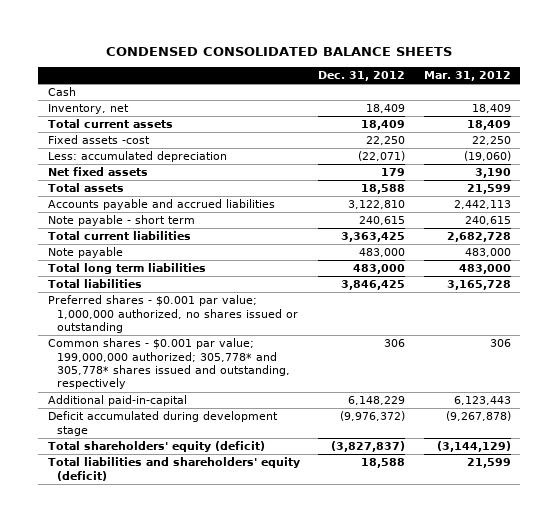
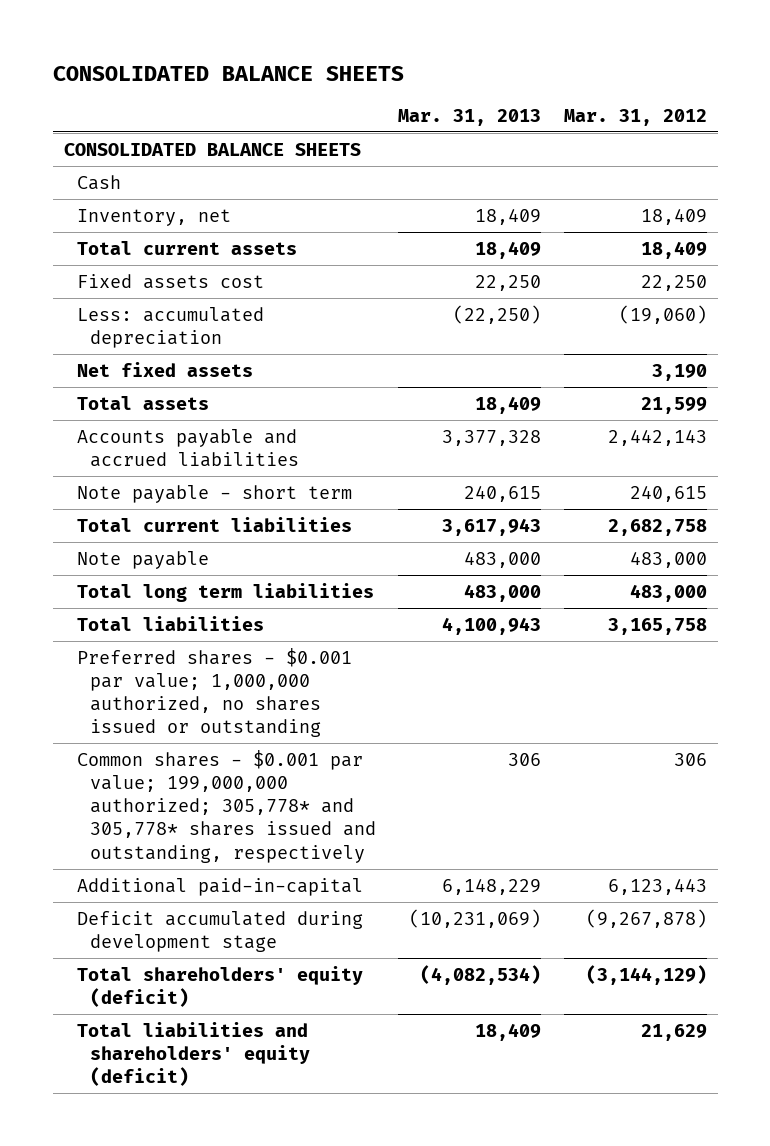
[106,46,453,56] CONDENSED CONSOLIDATED BALANCE SHEETS -> [52,65,404,81] CONSOLIDATED BALANCE SHEETS
[318,71,406,82] Dec. 31, 2012 -> none
none -> [398,108,542,126] Mar. 31, 2013
none -> [63,142,361,156] CONSOLIDATED BALANCE SHEETS
[47,135,150,145] Fixed assets -cost -> [76,273,264,289] Fixed assets cost
[453,200,511,210] 2,442,113 -> [607,429,707,446] 2,442,143
[446,232,511,243] 2,682,728 -> [607,518,707,536] 2,682,758
[446,280,511,291] 3,165,728 -> [607,617,707,635] 3,165,758
[466,458,511,469] 21,599 -> [640,1023,707,1041] 21,629

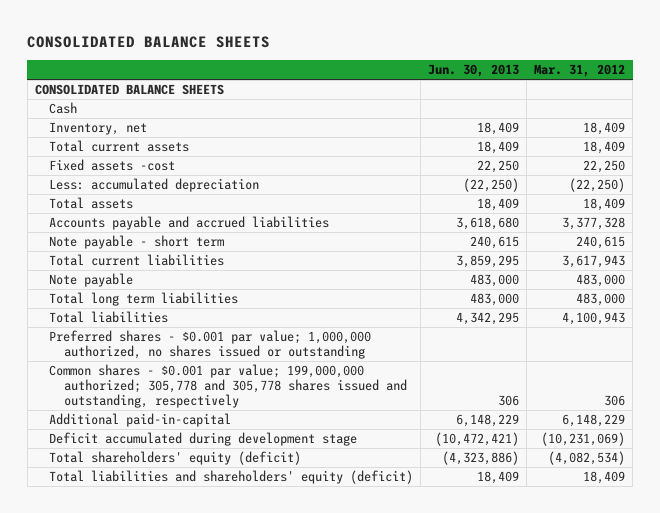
[398,108,542,126] Mar. 31, 2013 -> none
none -> [428,64,520,78] Jun. 30, 2013
[76,361,253,377] Net fixed assets -> none
[76,273,264,289] Fixed assets cost -> [49,159,176,172] Fixed assets -cost
[618,304,707,324] (19,060) -> [569,178,626,193] (22,250)
[640,396,707,414] 21,599 -> [583,198,626,212] 18,409
[607,429,707,446] 2,442,143 -> [562,217,626,231] 3,377,328
[607,518,707,536] 2,682,758 -> [562,255,626,269] 3,617,943
[607,617,707,635] 3,165,758 -> [562,312,626,326] 4,100,943
[76,749,377,863] Common shares - $0.001 par value; 199,000,000 authorized; 305,778* and 305,778* shares issued and outstanding, respectively -> [49,364,407,409] Common shares - $0.001 par value; 199,000,000 authorized; 305,778 and 305,778 shares issued and outstanding, respectively
[607,878,707,895] 6,123,443 -> [562,414,626,428] 6,148,229
[585,908,707,928] (9,267,878) -> [541,432,626,447] (10,231,069)
[585,964,707,985] (3,144,129) -> [548,451,626,466] (4,082,534)
[640,1023,707,1041] 21,629 -> [583,471,626,485] 18,409

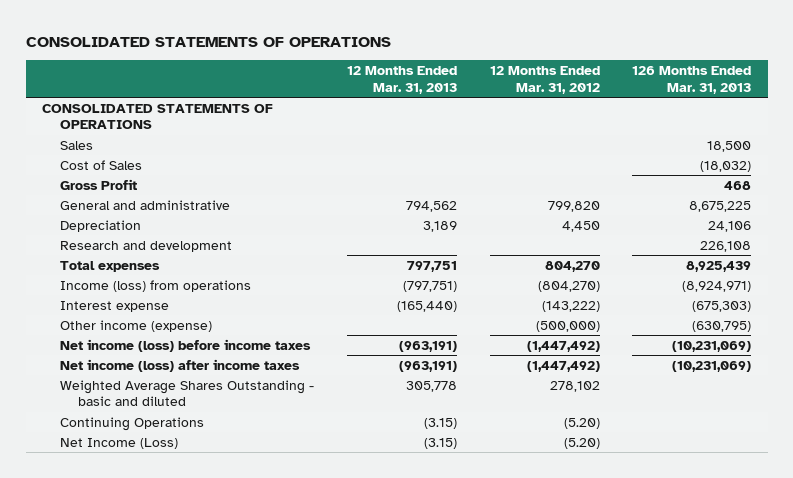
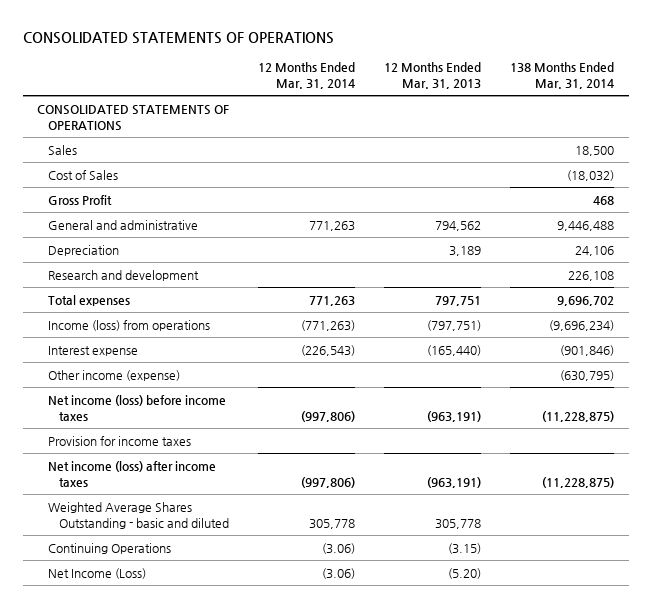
[489,66,600,94] 12 Months Ended Mar. 31, 2012 -> none
[632,66,752,94] 126 Months Ended Mar. 31, 2013 -> none
none -> [258,61,356,89] 12 Months Ended Mar. 31, 2014
none -> [510,61,615,89] 138 Months Ended Mar. 31, 2014
none -> [47,435,191,446] Provision for income taxes
[423,437,457,449] (3.15) -> [448,567,482,579] (5.20)

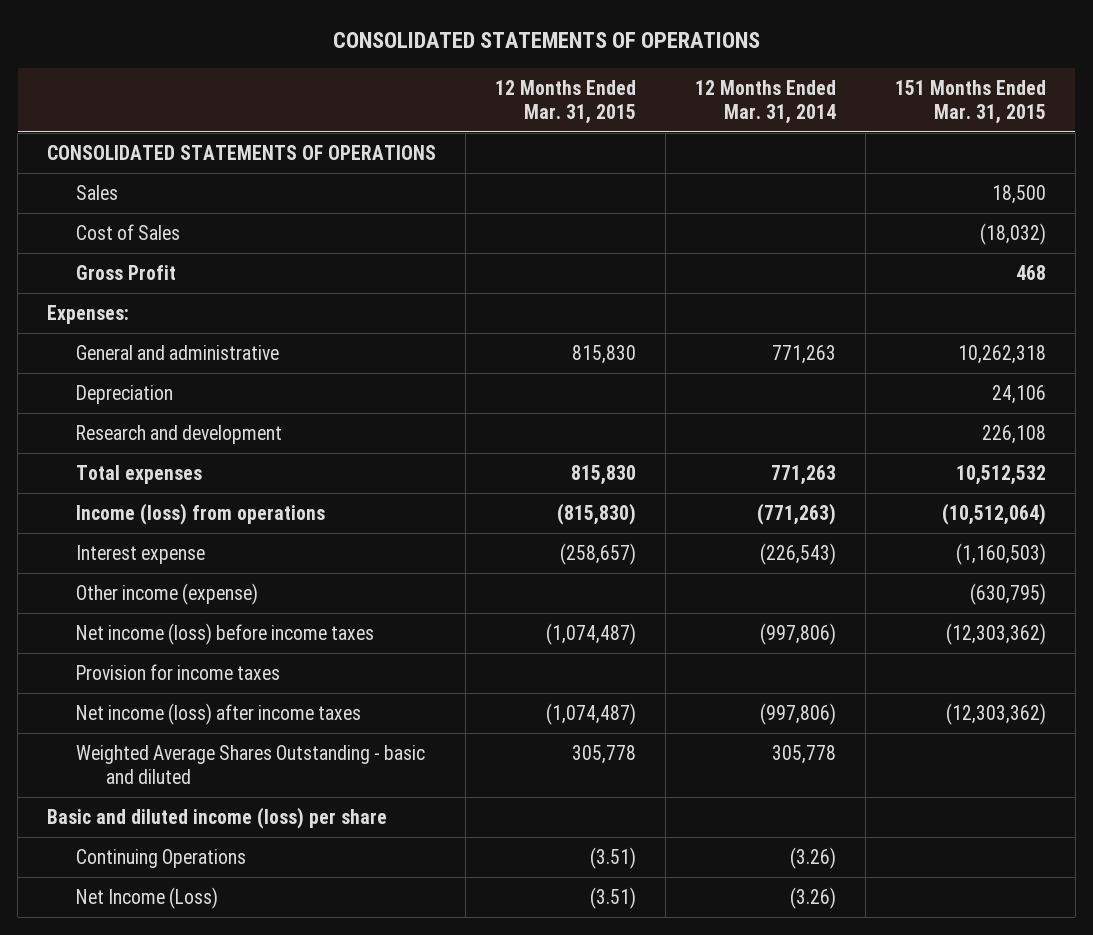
[384,61,482,89] 12 Months Ended Mar. 31, 2013 -> none
[510,61,615,89] 138 Months Ended Mar. 31, 2014 -> none
none -> [495,79,637,124] 12 Months Ended Mar. 31, 2015
none -> [894,79,1046,124] 151 Months Ended Mar. 31, 2015
none -> [47,304,130,324] Expenses:
none -> [47,806,388,829] Basic and diluted income (loss) per share
[322,542,356,554] (3.06) -> [790,846,837,869] (3.26)
[322,567,356,579] (3.06) -> [790,886,837,909] (3.26)

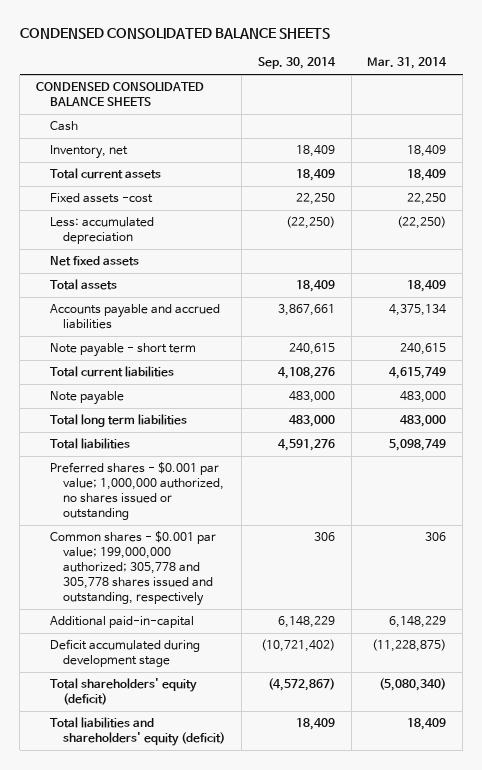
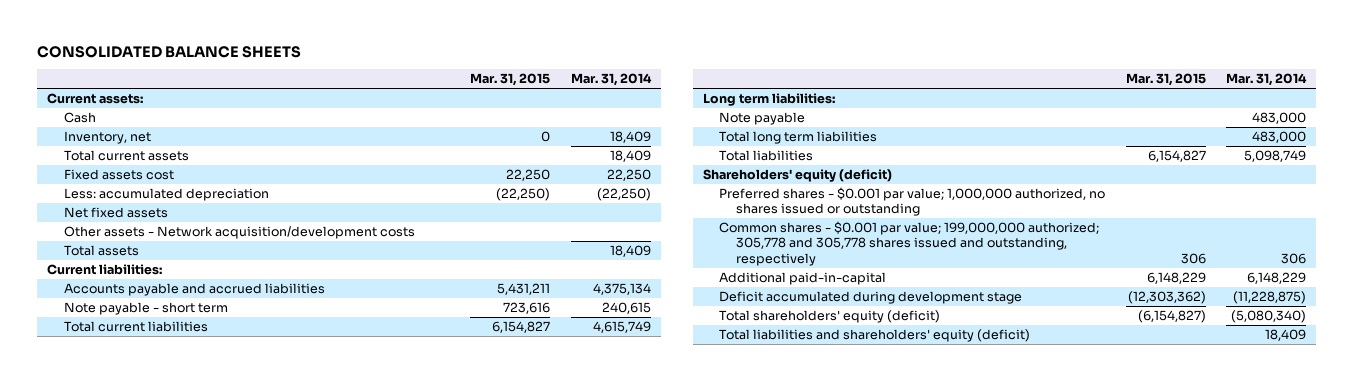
[19,28,330,40] CONDENSED CONSOLIDATED BALANCE SHEETS -> [37,45,302,58] CONSOLIDATED BALANCE SHEETS
[257,57,336,70] Sep. 30, 2014 -> none
none -> [470,73,551,87] Mar. 31, 2015
[35,82,204,108] CONDENSED CONSOLIDATED BALANCE SHEETS -> none
none -> [47,93,144,105] Current assets:
[49,193,153,204] Fixed assets -cost -> [63,169,174,181] Fixed assets cost
none -> [63,226,415,240] Other assets - Network acquisition/development costs
none -> [47,264,163,276] Current liabilities:
none -> [702,93,835,107] Long term liabilities:
none -> [702,169,892,183] Shareholders' equity (deficit)

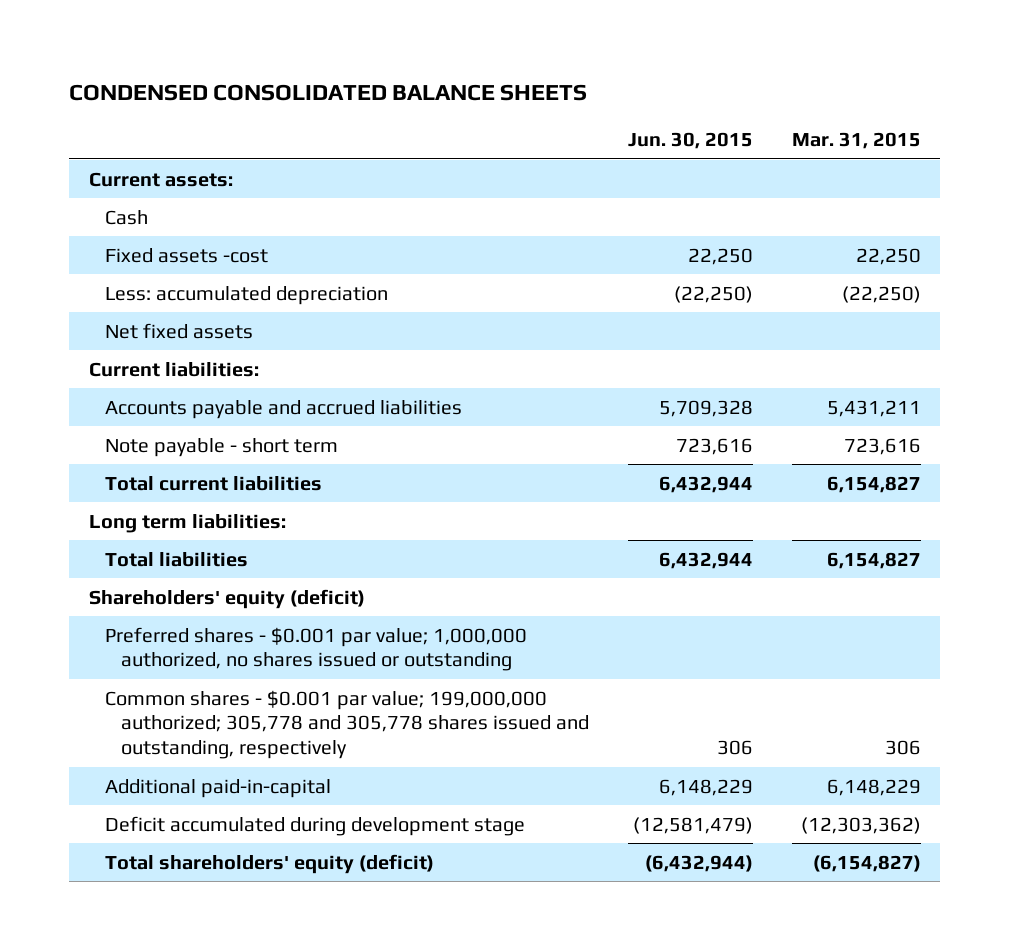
[37,45,302,58] CONSOLIDATED BALANCE SHEETS -> [69,84,588,102] CONDENSED CONSOLIDATED BALANCE SHEETS
[570,73,652,87] Mar. 31, 2014 -> none
none -> [628,132,754,150] Jun. 30, 2015
[63,131,151,145] Inventory, net -> none
[63,150,189,162] Total current assets -> none
[63,169,174,181] Fixed assets cost -> [105,247,269,263] Fixed assets -cost
[63,226,415,240] Other assets - Network acquisition/development costs -> none
[63,245,139,257] Total assets -> none
[719,112,806,126] Note payable -> none
[719,131,878,145] Total long term liabilities -> none
[719,329,1031,343] Total liabilities and shareholders' equity (deficit) -> none

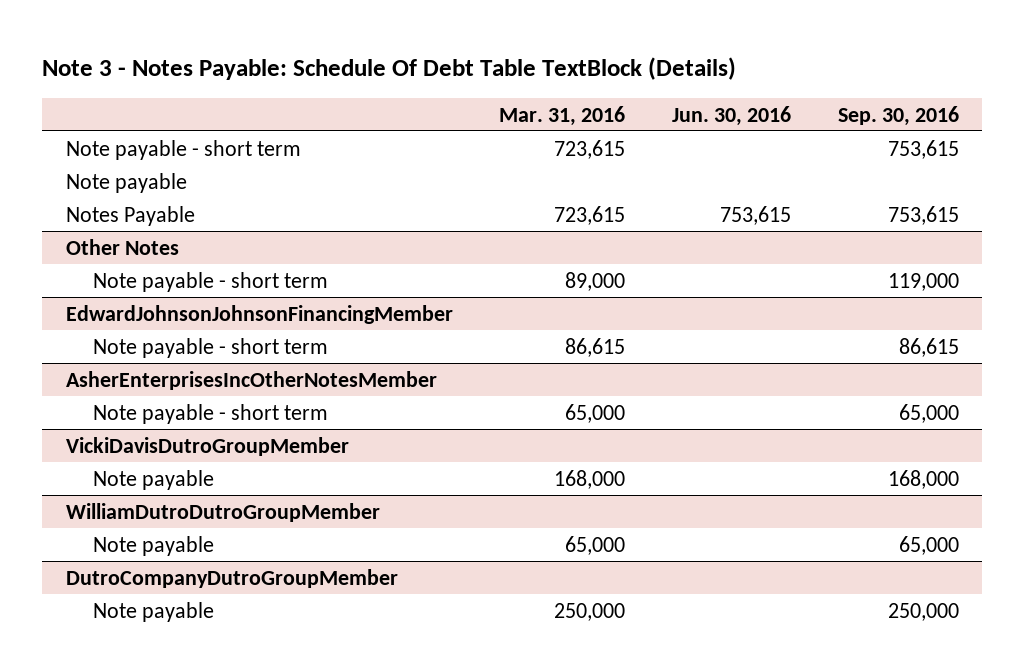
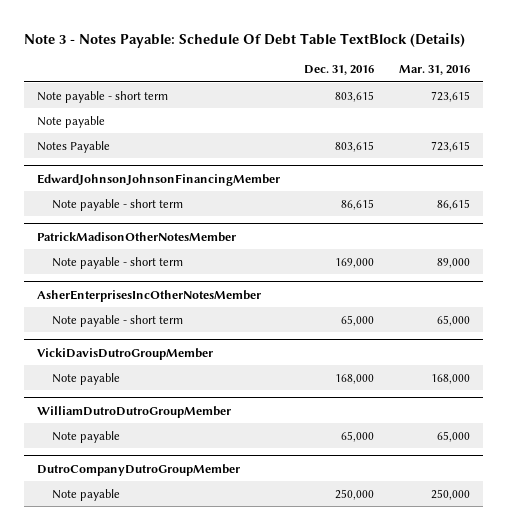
[672,105,792,126] Jun. 30, 2016 -> none
[837,105,959,126] Sep. 30, 2016 -> none
none -> [304,65,375,76] Dec. 31, 2016
[65,238,179,255] Other Notes -> none
[93,271,329,292] Note payable - short term -> none
none -> [36,231,236,242] PatrickMadisonOtherNotesMember
none -> [52,256,184,269] Note payable - short term

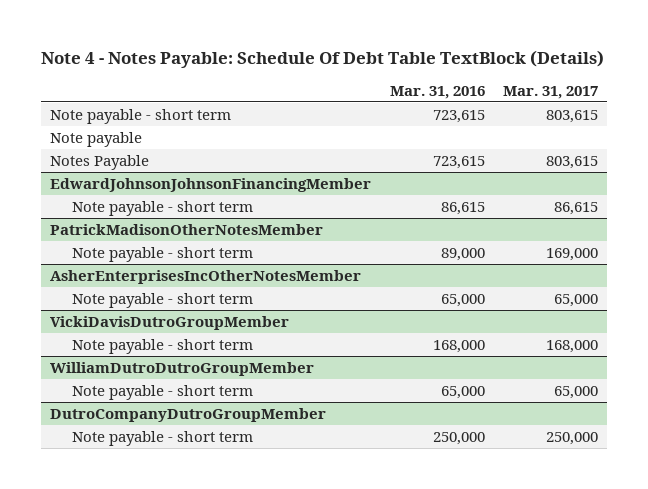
[24,32,466,48] Note 3 - Notes Payable: Schedule Of Debt Table TextBlock (Details) -> [40,50,604,69] Note 4 - Notes Payable: Schedule Of Debt Table TextBlock (Details)
[304,65,375,76] Dec. 31, 2016 -> none
none -> [503,85,599,99] Mar. 31, 2017
[52,372,121,385] Note payable -> [72,338,254,354] Note payable - short term
[52,430,121,443] Note payable -> [72,384,254,400] Note payable - short term
[52,488,121,501] Note payable -> [72,430,254,446] Note payable - short term

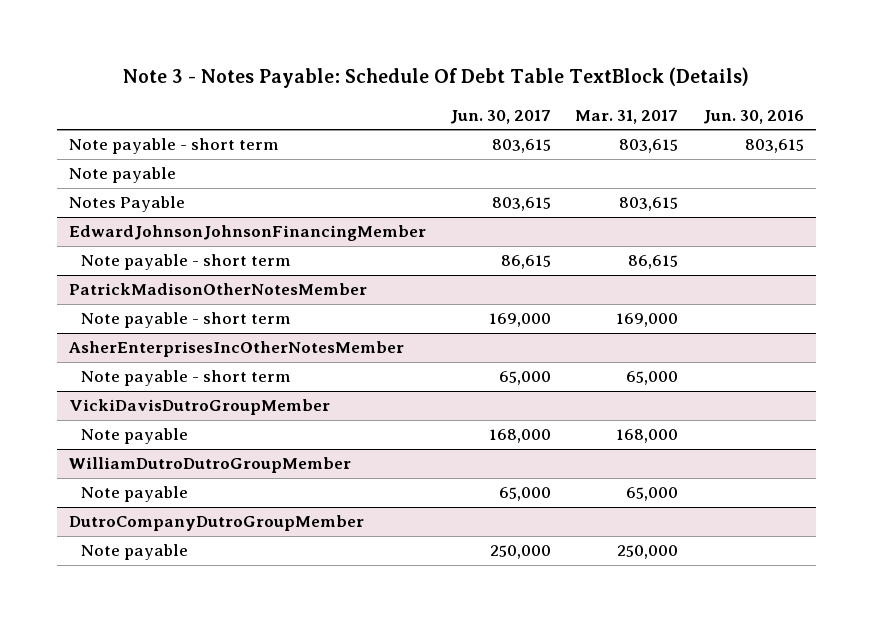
[40,50,604,69] Note 4 - Notes Payable: Schedule Of Debt Table TextBlock (Details) -> [123,67,750,89] Note 3 - Notes Payable: Schedule Of Debt Table TextBlock (Details)
[389,85,485,99] Mar. 31, 2016 -> none
none -> [450,109,552,124] Jun. 30, 2017
none -> [702,109,804,124] Jun. 30, 2016
[72,338,254,354] Note payable - short term -> [81,428,189,445] Note payable
[72,384,254,400] Note payable - short term -> [81,486,189,503] Note payable
[72,430,254,446] Note payable - short term -> [81,544,189,561] Note payable

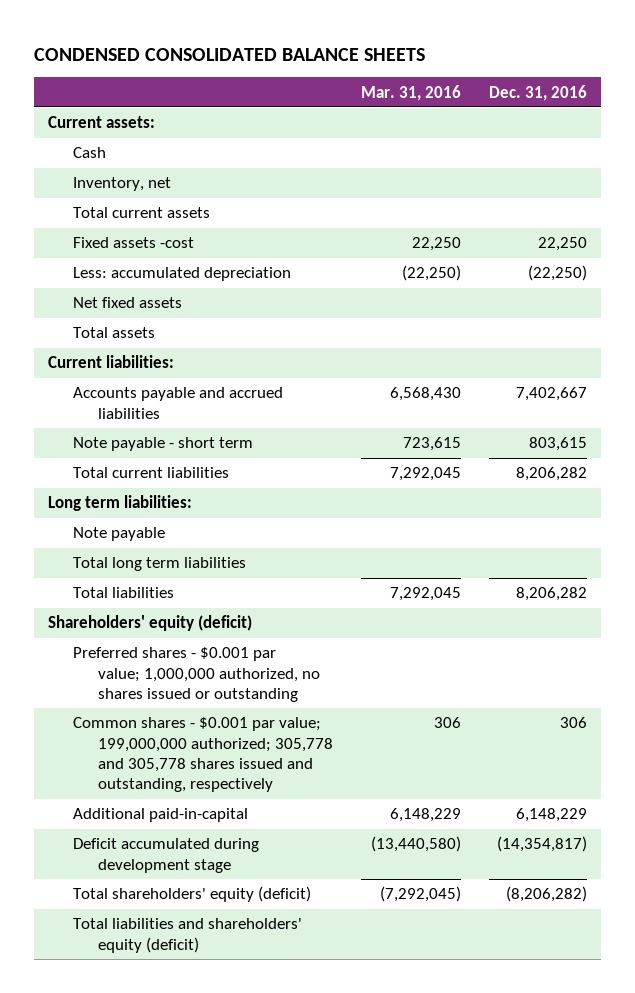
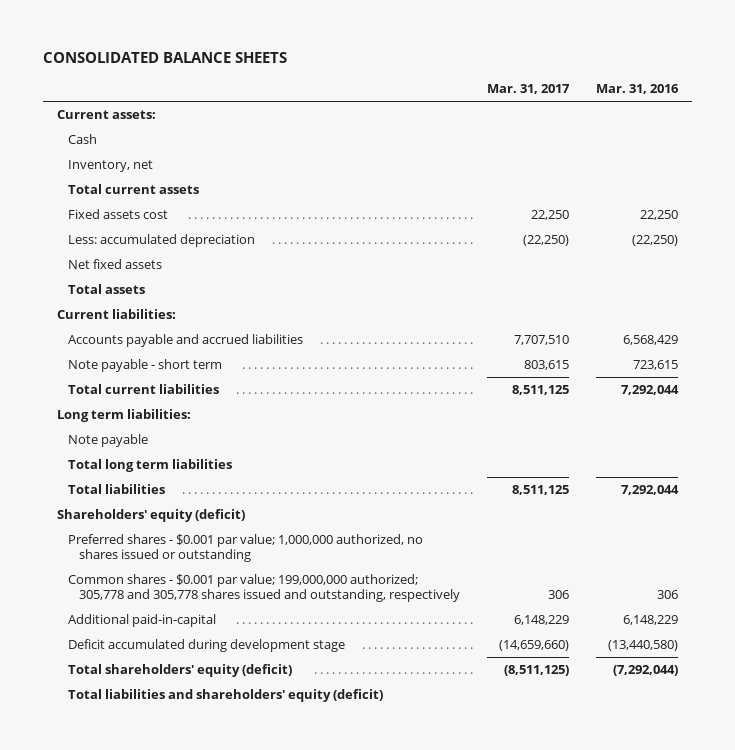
[34,47,426,61] CONDENSED CONSOLIDATED BALANCE SHEETS -> [43,52,288,64] CONSOLIDATED BALANCE SHEETS
[488,84,587,101] Dec. 31, 2016 -> none
none -> [486,84,570,95] Mar. 31, 2017
[73,237,195,249] Fixed assets -cost -> [67,209,168,220] Fixed assets cost
[389,387,461,402] 6,568,430 -> [623,335,679,346] 6,568,429
[389,467,461,482] 7,292,045 -> [621,385,680,396] 7,292,044
[389,587,461,602] 7,292,045 -> [621,485,680,496] 7,292,044
[379,886,461,903] (7,292,045) -> [613,665,679,677] (7,292,044)

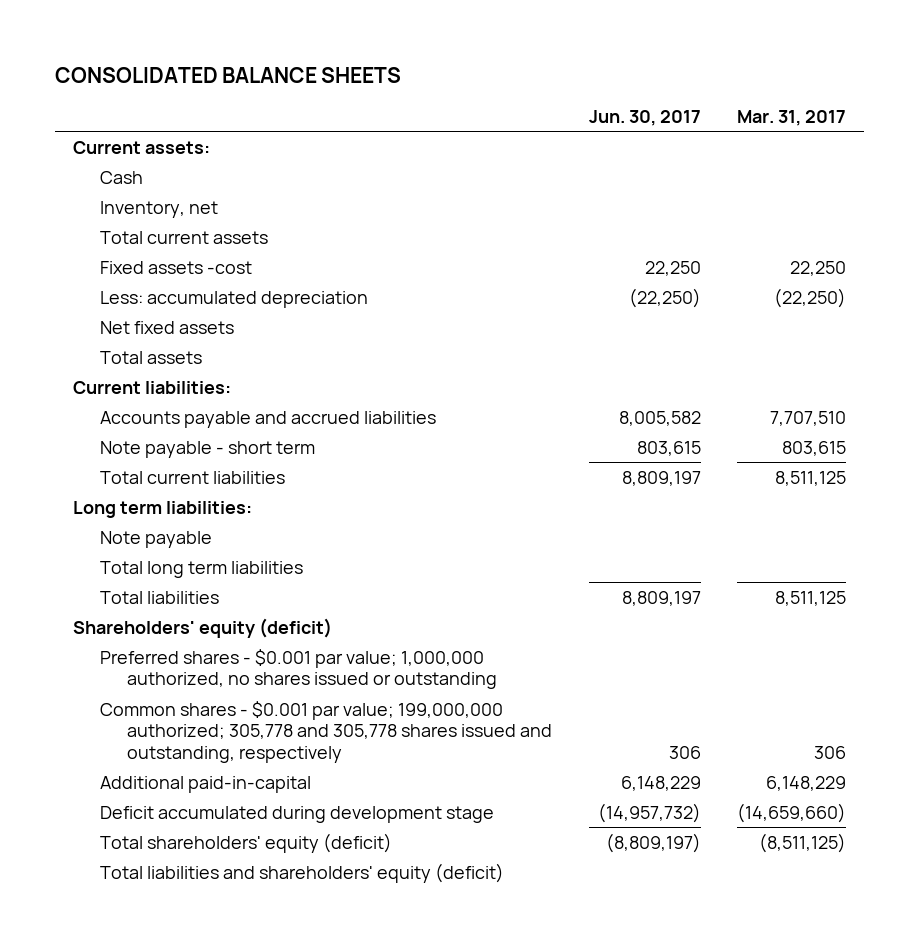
[596,84,680,95] Mar. 31, 2016 -> none
none -> [588,109,701,126] Jun. 30, 2017
[67,209,168,220] Fixed assets cost -> [100,260,253,274] Fixed assets -cost

